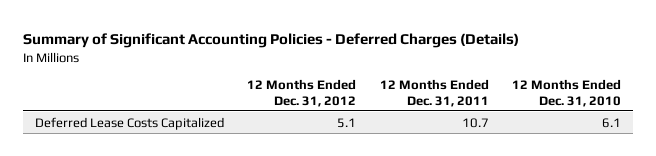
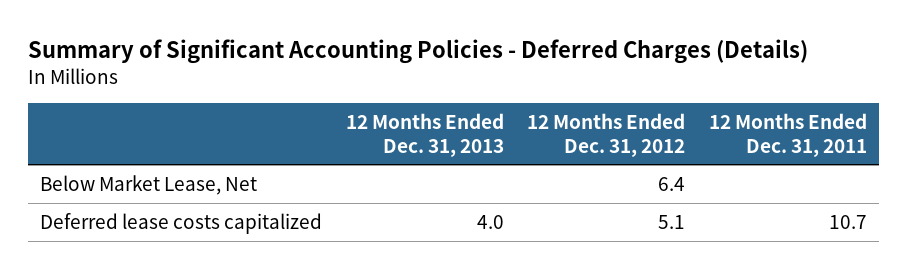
[511,79,621,107] 12 Months Ended Dec. 31, 2010 -> none
none -> [345,112,504,157] 12 Months Ended Dec. 31, 2013
none -> [39,174,257,195] Below Market Lease, Net
[35,116,225,130] Deferred Lease Costs Capitalized -> [39,212,322,234] Deferred lease costs capitalized

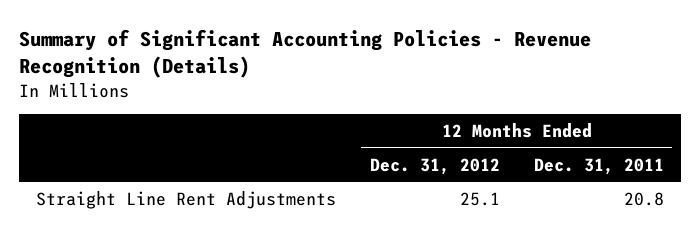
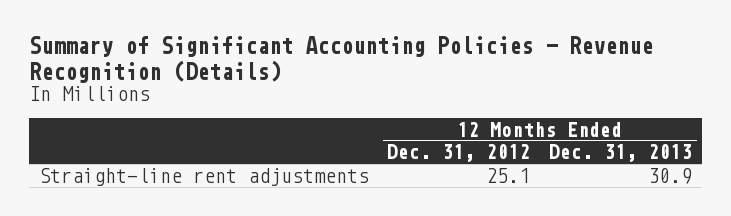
[533,157,664,175] Dec. 31, 2011 -> none
none -> [549,144,693,163] Dec. 31, 2013
[35,190,336,209] Straight Line Rent Adjustments -> [38,167,369,186] Straight-line rent adjustments

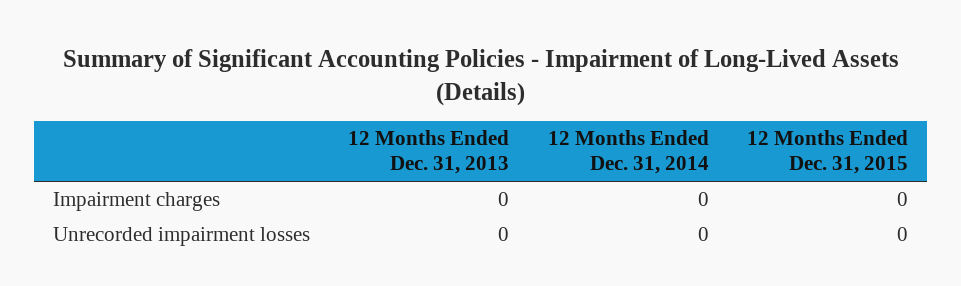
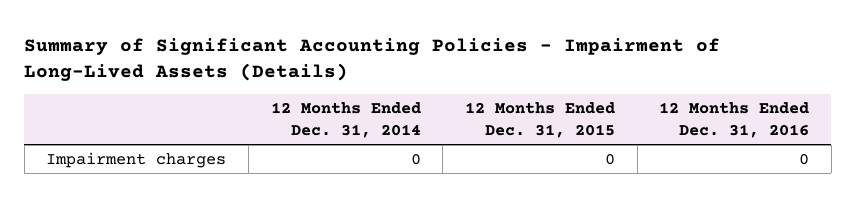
[348,130,510,175] 12 Months Ended Dec. 31, 2013 -> none
none -> [659,102,810,139] 12 Months Ended Dec. 31, 2016
[53,227,311,247] Unrecorded impairment losses -> none

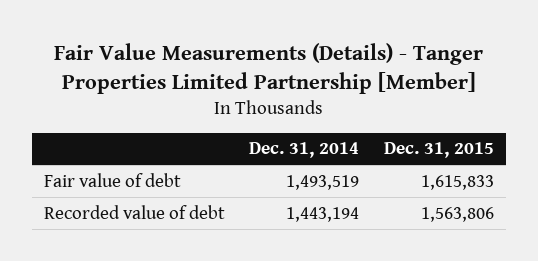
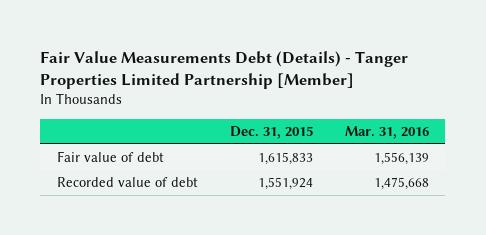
[53,43,483,95] Fair Value Measurements (Details) - Tanger Properties Limited Partnership [Member] -> [40,50,409,89] Fair Value Measurements Debt (Details) - Tanger Properties Limited Partnership [Member]
[249,142,360,159] Dec. 31, 2014 -> none
none -> [345,125,430,139] Mar. 31, 2016
[420,206,494,222] 1,563,806 -> [257,177,313,191] 1,551,924

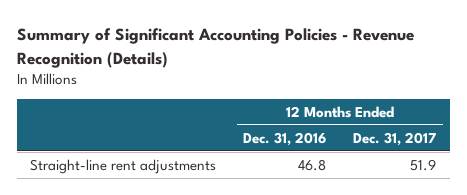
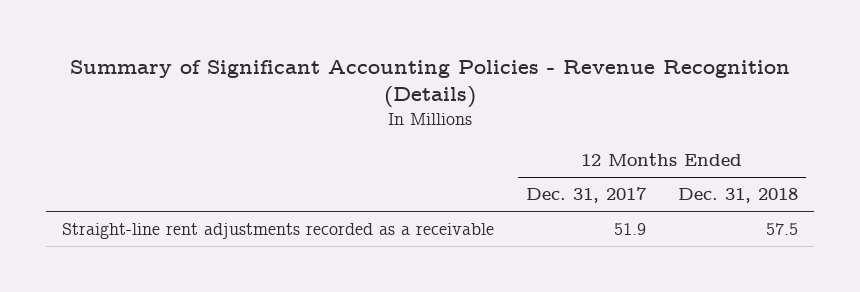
[243,131,327,146] Dec. 31, 2016 -> none
none -> [677,188,798,204] Dec. 31, 2018
[30,159,217,175] Straight-line rent adjustments -> [62,223,495,240] Straight-line rent adjustments recorded as a receivable

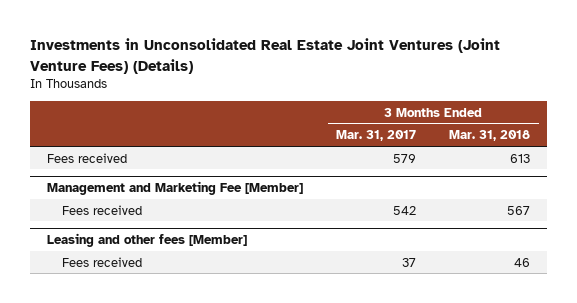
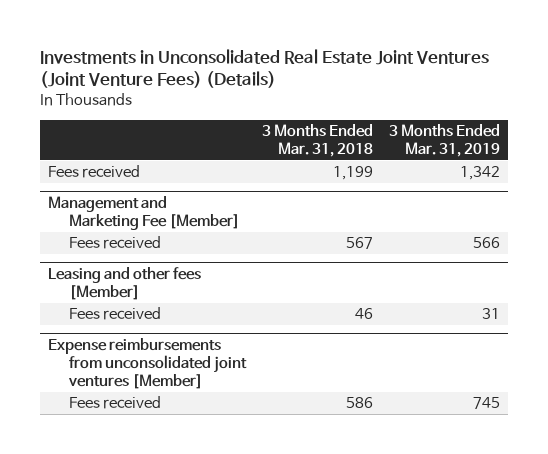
[336,130,417,142] Mar. 31, 2017 -> none
none -> [388,124,500,157] 3 Months Ended Mar. 31, 2019
[510,153,531,163] 613 -> [333,166,374,181] 1,199
none -> [48,338,248,389] Expense reimbursements from unconsolidated joint ventures [Member]
none -> [69,396,162,410] Fees received

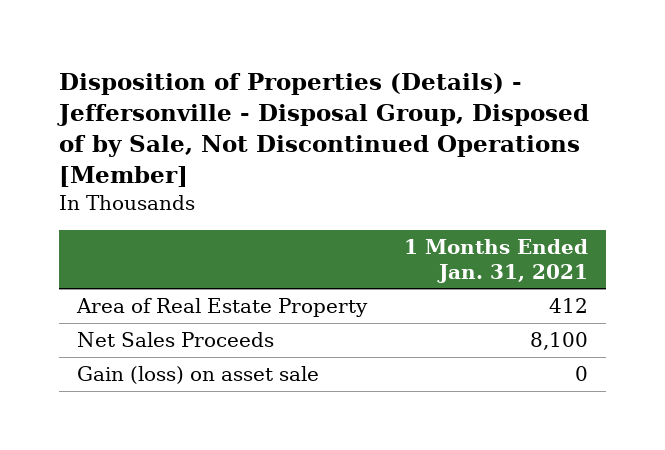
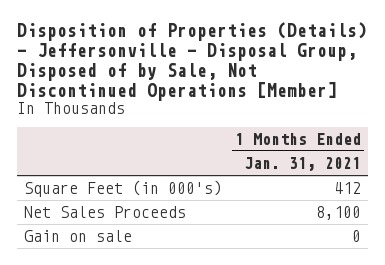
[75,298,368,318] Area of Real Estate Property -> [23,180,222,198] Square Feet (in 000's)
[76,366,319,385] Gain (loss) on asset sale -> [23,230,132,243] Gain on sale

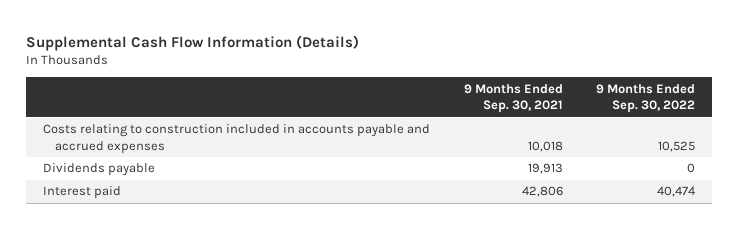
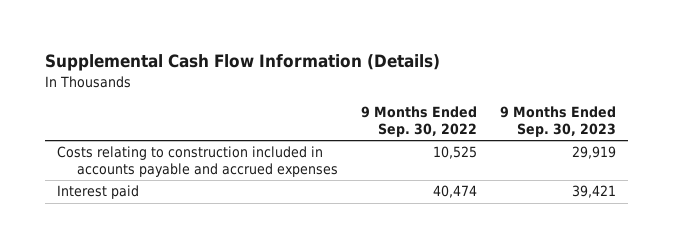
[463,83,563,114] 9 Months Ended Sep. 30, 2021 -> none
none -> [500,106,617,138] 9 Months Ended Sep. 30, 2023
[43,163,156,177] Dividends payable -> none

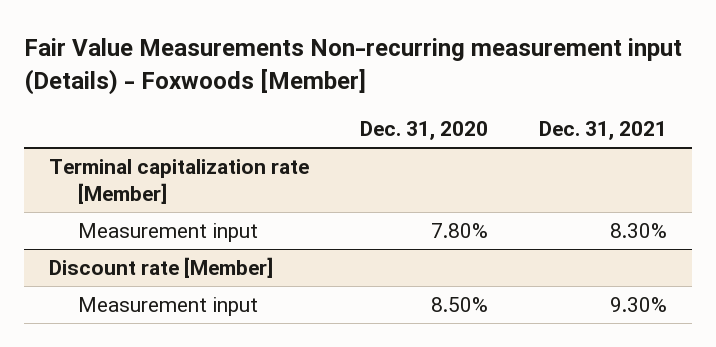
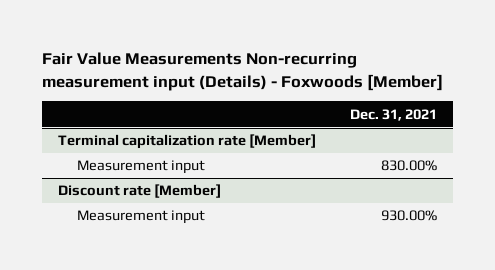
[359,120,488,140] Dec. 31, 2020 -> none
[609,222,667,238] 8.30% -> [380,160,437,172] 830.00%
[609,296,667,312] 9.30% -> [380,210,437,222] 930.00%

